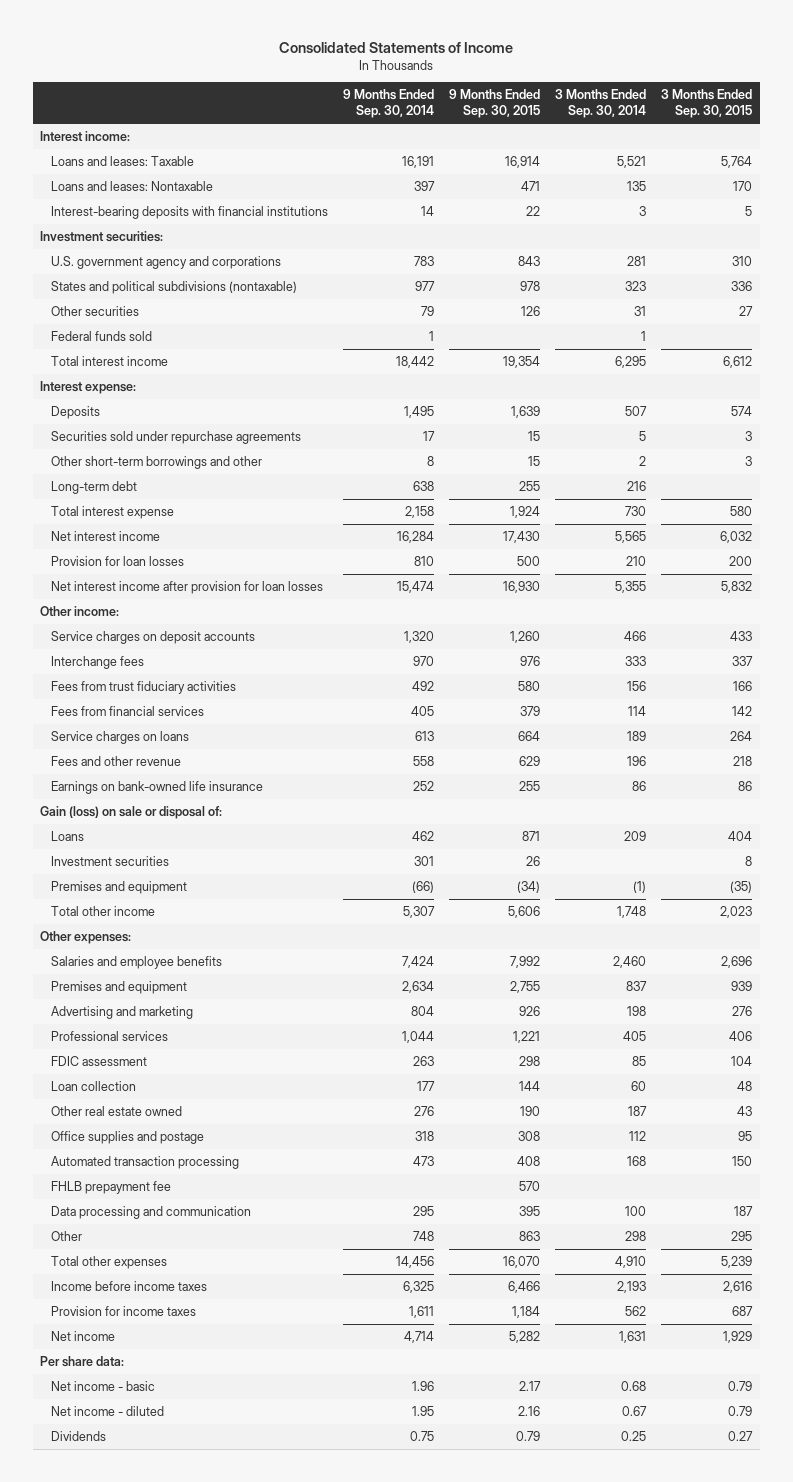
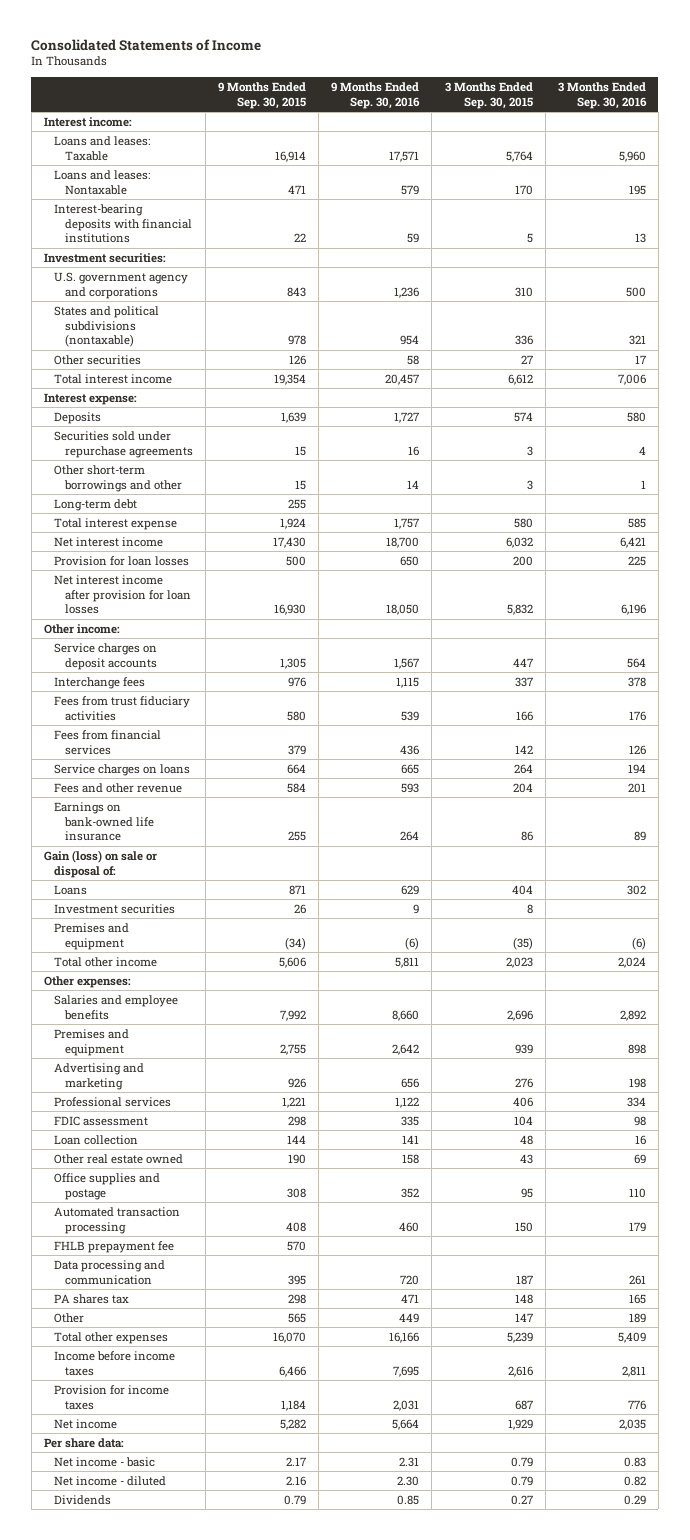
[342,89,434,119] 9 Months Ended Sep. 30, 2014 -> none
[554,89,646,119] 3 Months Ended Sep. 30, 2014 -> none
none -> [331,81,421,109] 9 Months Ended Sep. 30, 2016
none -> [557,81,647,109] 3 Months Ended Sep. 30, 2016
[50,331,152,342] Federal funds sold -> none
[509,631,540,644] 1,260 -> [279,657,306,669] 1,305
[730,631,753,642] 433 -> [512,657,533,667] 447
[518,756,540,767] 629 -> [286,782,306,793] 584
[733,756,753,767] 218 -> [512,782,533,793] 204
none -> [54,1293,130,1304] PA shares tax
[518,1231,540,1242] 863 -> [287,1312,306,1323] 565
[731,1231,753,1242] 295 -> [514,1312,533,1322] 147

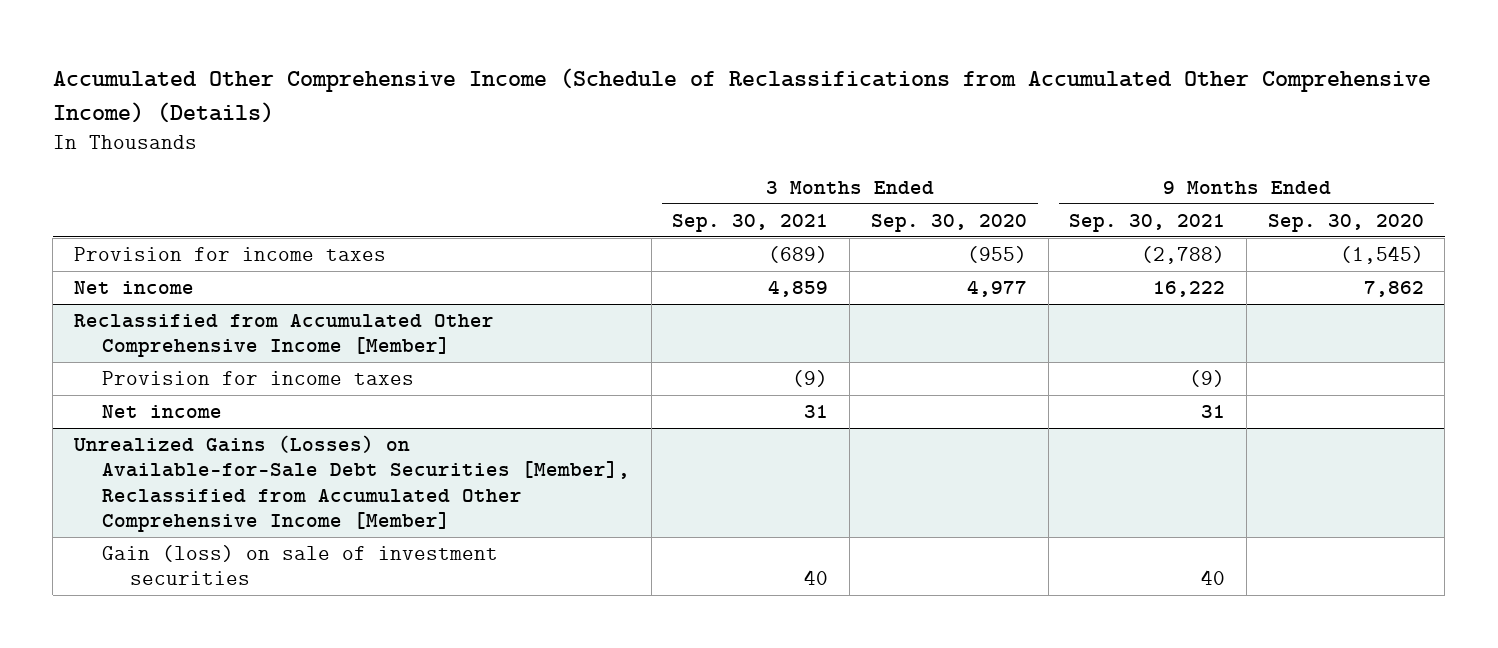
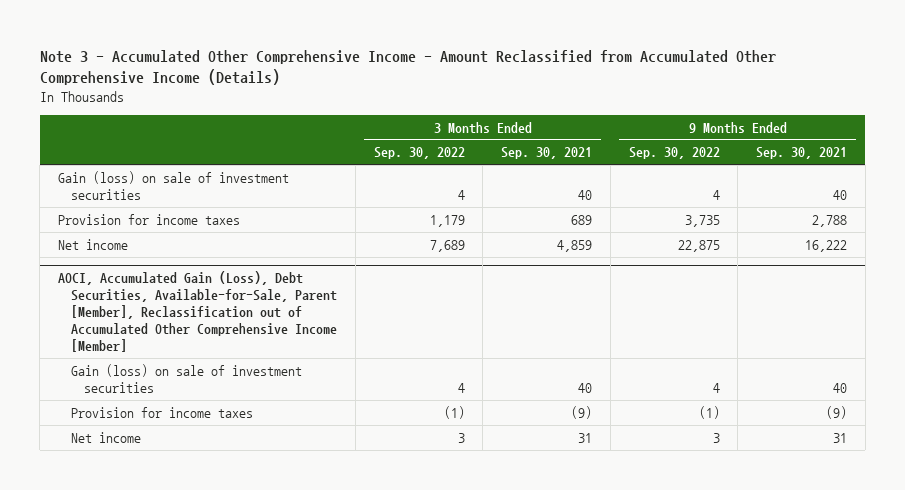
[52,68,1431,124] Accumulated Other Comprehensive Income (Schedule of Reclassifications from Accumulated Other Comprehensive Income) (Details) -> [39,50,776,86] Note 3 - Accumulated Other Comprehensive Income - Amount Reclassified from Accumulated Other Comprehensive Income (Details)
[870,214,1027,233] Sep. 30, 2020 -> none
[1267,214,1424,233] Sep. 30, 2020 -> none
none -> [373,147,465,160] Sep. 30, 2022
none -> [628,147,720,160] Sep. 30, 2022
none -> [57,170,289,200] Gain (loss) on sale of investment securities
[768,246,829,264] (689) -> [571,214,593,225] 689
[1141,246,1226,265] (2,788) -> [812,214,848,227] 2,788
[73,314,494,358] Reclassified from Accumulated Other Comprehensive Income [Member] -> none
none -> [57,271,337,352] AOCI, Accumulated Gain (Loss), Debt Securities, Available-for-Sale, Parent [Member], Reclassification out of Accumulated Other Comprehensive Income [Member]
none -> [70,363,302,393] Gain (loss) on sale of investment securities
[72,435,631,533] Unrealized Gains (Losses) on Available-for-Sale Debt Securities [Member], Reclassified from Accumulated Other Comprehensive Income [Member] -> none
[102,545,499,586] Gain (loss) on sale of investment securities -> none

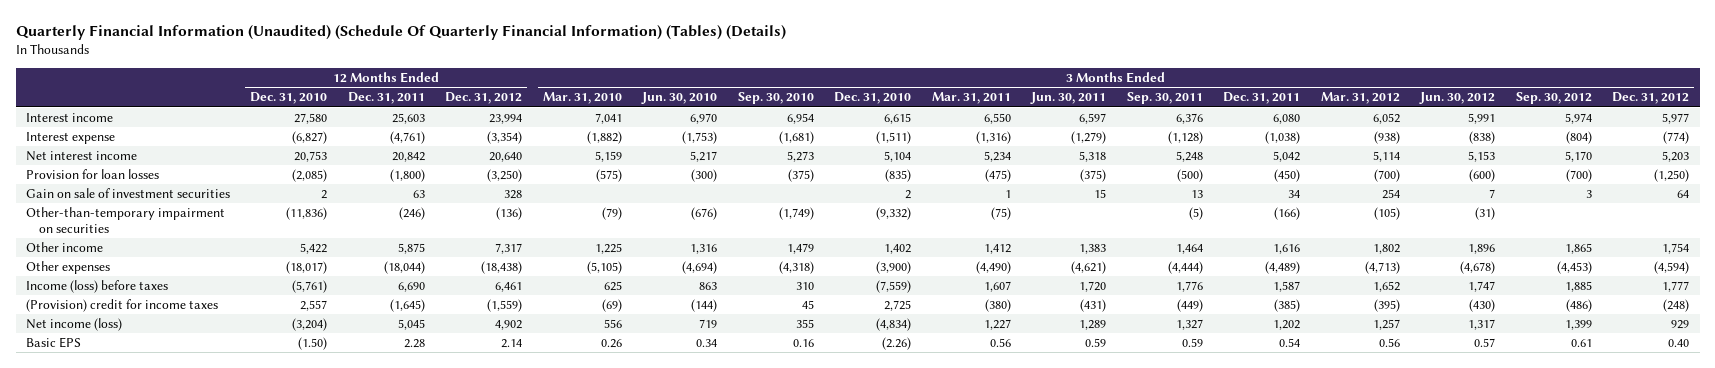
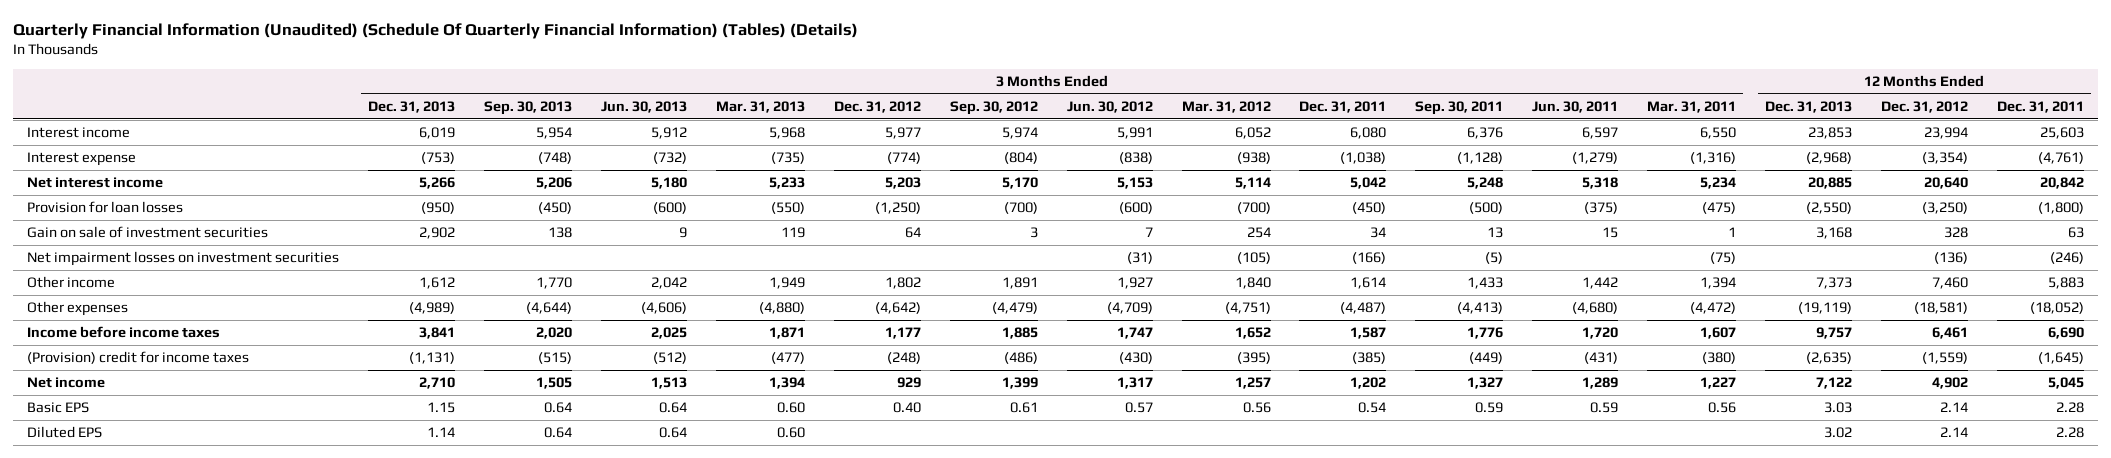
[250,92,328,105] Dec. 31, 2010 -> none
[542,92,622,105] Mar. 31, 2010 -> none
[641,92,718,105] Jun. 30, 2010 -> none
[737,92,814,105] Sep. 30, 2010 -> none
[834,92,912,105] Dec. 31, 2010 -> none
none -> [368,100,456,113] Dec. 31, 2013
none -> [484,100,573,115] Sep. 30, 2013
none -> [601,100,688,113] Jun. 30, 2013
none -> [715,100,805,113] Mar. 31, 2013
none -> [1765,100,1853,113] Dec. 31, 2013
[25,207,225,233] Other-than-temporary impairment on securities -> [27,251,340,267] Net impairment losses on investment securities
[397,243,425,255] 5,875 -> [2047,277,2084,290] 5,883
[495,243,523,255] 7,317 -> [1931,277,1968,290] 7,460
[983,244,1011,255] 1,412 -> [1700,277,1737,290] 1,394
[1079,244,1107,255] 1,383 -> [1582,277,1619,290] 1,442
[1175,244,1203,255] 1,464 -> [1467,277,1504,290] 1,433
[1273,244,1301,255] 1,616 -> [1350,277,1387,290] 1,614
[1372,244,1400,255] 1,802 -> [1234,277,1271,290] 1,840
[1468,244,1496,255] 1,896 -> [1116,277,1153,290] 1,927
[1564,243,1592,255] 1,865 -> [1001,277,1038,290] 1,891
[1662,243,1690,255] 1,754 -> [884,277,921,290] 1,802
[383,261,425,275] (18,044) -> [2029,302,2084,315] (18,052)
[481,261,523,275] (18,438) -> [1913,302,1968,315] (18,581)
[975,261,1011,275] (4,490) -> [1690,302,1737,315] (4,472)
[1071,261,1107,275] (4,621) -> [1572,302,1619,315] (4,680)
[1167,261,1203,275] (4,444) -> [1457,302,1504,315] (4,413)
[1265,261,1301,275] (4,489) -> [1340,302,1387,315] (4,487)
[1364,261,1400,275] (4,713) -> [1224,302,1271,315] (4,751)
[1460,261,1496,275] (4,678) -> [1106,302,1153,315] (4,709)
[1556,261,1592,275] (4,453) -> [991,302,1038,315] (4,479)
[1654,261,1690,275] (4,594) -> [874,302,921,315] (4,642)
[25,280,168,294] Income (loss) before taxes -> [27,326,221,339] Income before income taxes
[1662,281,1690,293] 1,777 -> [884,327,921,340] 1,177
[25,318,122,332] Net income (loss) -> [27,377,106,389] Net income
none -> [27,426,103,439] Diluted EPS

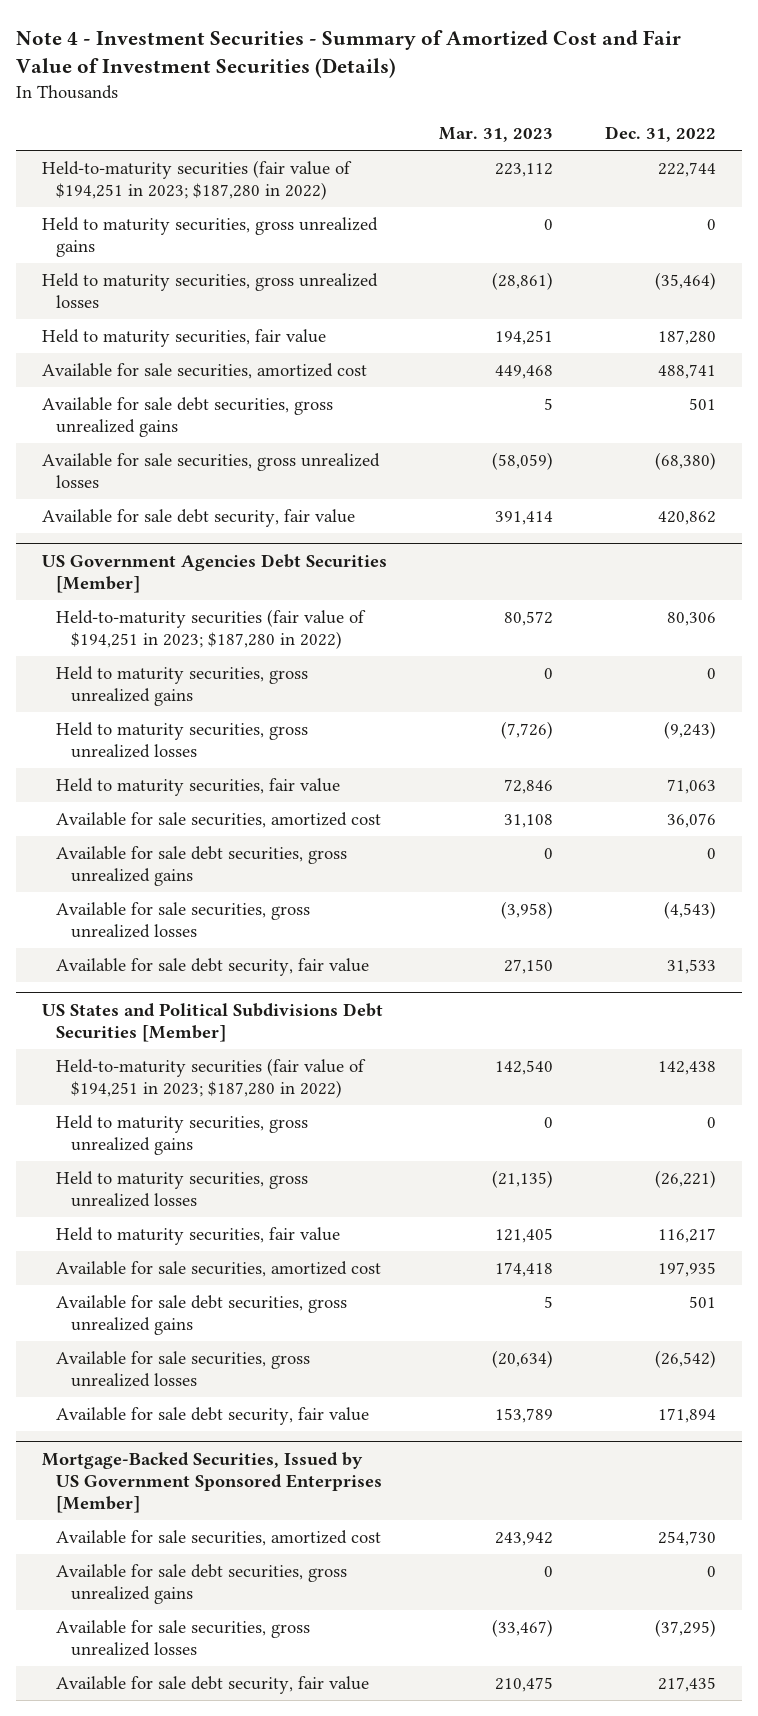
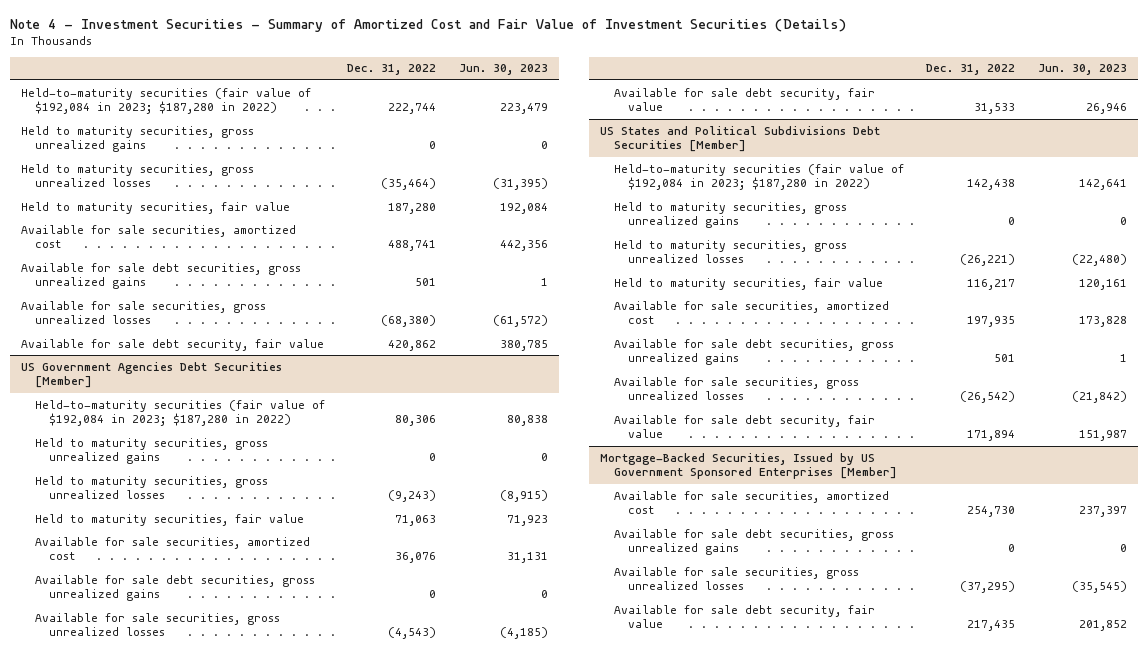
[438,126,553,142] Mar. 31, 2023 -> none
none -> [458,64,548,76] Jun. 30, 2023
[42,159,353,200] Held-to-maturity securities (fair value of $194,251 in 2023; $187,280 in 2022) -> [21,87,312,115] Held-to-maturity securities (fair value of $192,084 in 2023; $187,280 in 2022)
[56,608,367,649] Held-to-maturity securities (fair value of $194,251 in 2023; $187,280 in 2022) -> [34,399,325,427] Held-to-maturity securities (fair value of $192,084 in 2023; $187,280 in 2022)
[56,1057,367,1098] Held-to-maturity securities (fair value of $194,251 in 2023; $187,280 in 2022) -> [614,163,905,191] Held-to-maturity securities (fair value of $192,084 in 2023; $187,280 in 2022)

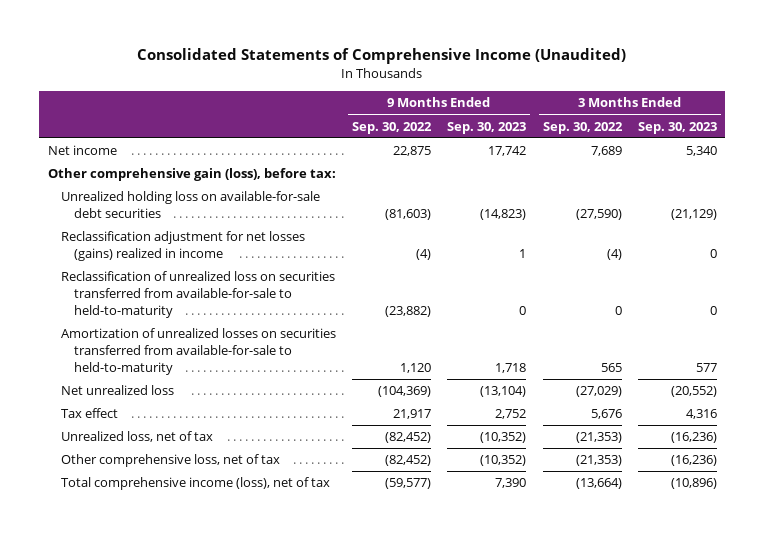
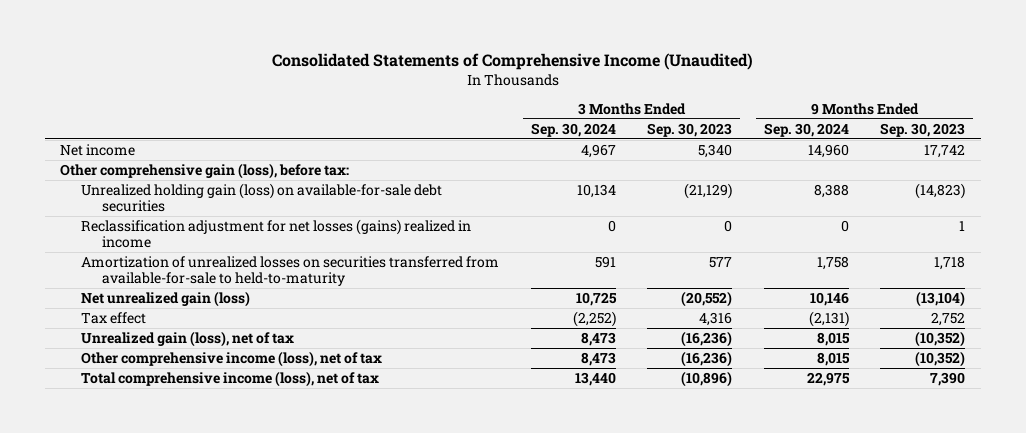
[352,121,433,134] Sep. 30, 2022 -> none
[542,121,623,134] Sep. 30, 2022 -> none
none -> [530,122,616,137] Sep. 30, 2024
none -> [763,122,849,137] Sep. 30, 2024
[60,191,320,219] Unrealized holding loss on available-for-sale debt securities -> [81,182,443,212] Unrealized holding gain (loss) on available-for-sale debt securities
[60,271,335,318] Reclassification of unrealized loss on securities transferred from available-for-sale to held-to-maturity -> none
[60,385,174,396] Net unrealized loss -> [81,290,251,307] Net unrealized gain (loss)
[60,431,213,443] Unrealized loss, net of tax -> [81,330,295,347] Unrealized gain (loss), net of tax
[60,454,280,468] Other comprehensive loss, net of tax -> [81,350,383,367] Other comprehensive income (loss), net of tax

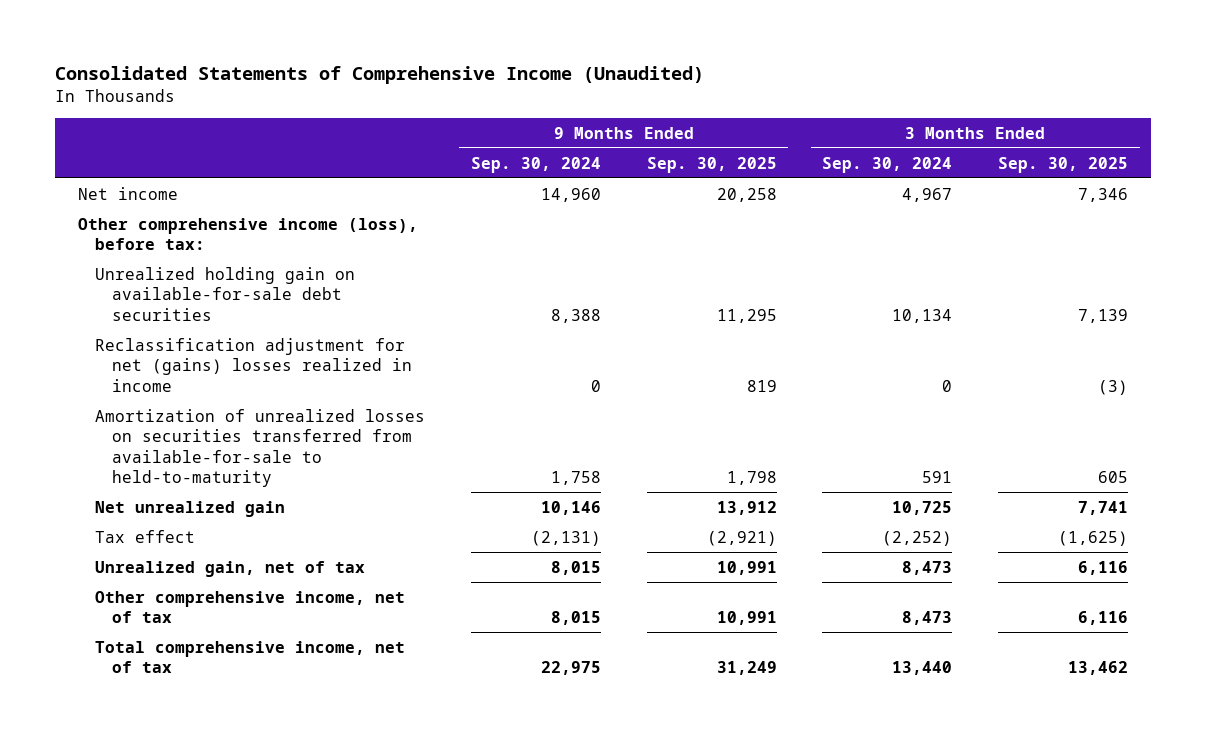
[647,122,733,137] Sep. 30, 2023 -> none
[880,122,966,137] Sep. 30, 2023 -> none
none -> [646,156,777,173] Sep. 30, 2025
none -> [998,156,1129,173] Sep. 30, 2025
[60,162,350,179] Other comprehensive gain (loss), before tax: -> [77,217,418,251] Other comprehensive income (loss), before tax:
[81,182,443,212] Unrealized holding gain (loss) on available-for-sale debt securities -> [94,266,355,321] Unrealized holding gain on available-for-sale debt securities
[81,218,472,248] Reclassification adjustment for net losses (gains) realized in income -> [94,337,413,392] Reclassification adjustment for net (gains) losses realized in income
[81,290,251,307] Net unrealized gain (loss) -> [94,500,285,517] Net unrealized gain
[81,330,295,347] Unrealized gain (loss), net of tax -> [94,560,365,577] Unrealized gain, net of tax
[81,350,383,367] Other comprehensive income (loss), net of tax -> [94,590,405,624] Other comprehensive income, net of tax
[81,370,380,387] Total comprehensive income (loss), net of tax -> [94,640,405,674] Total comprehensive income, net of tax

